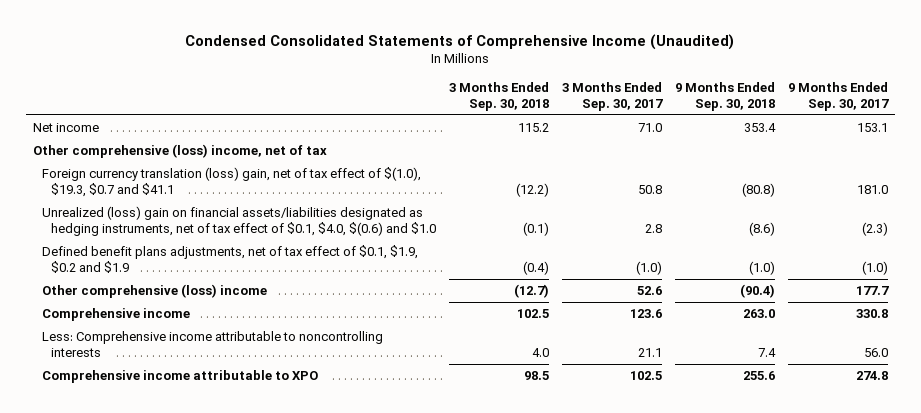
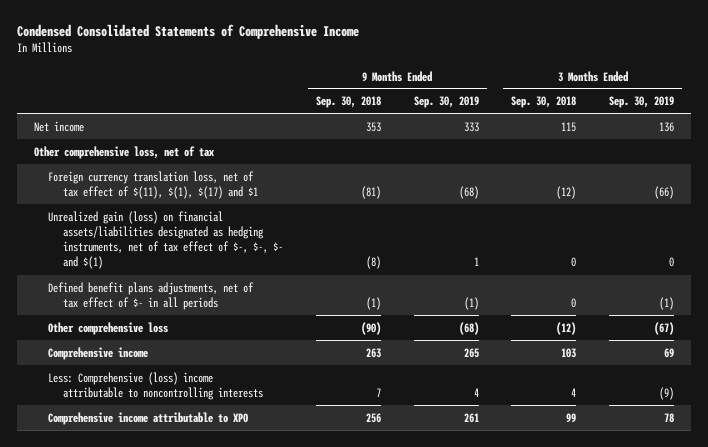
[185,33,735,50] Condensed Consolidated Statements of Comprehensive Income (Unaudited) -> [17,23,360,39] Condensed Consolidated Statements of Comprehensive Income
[562,81,664,111] 3 Months Ended Sep. 30, 2017 -> none
[788,81,890,111] 9 Months Ended Sep. 30, 2017 -> none
none -> [413,96,479,109] Sep. 30, 2019
none -> [609,96,675,109] Sep. 30, 2019
[518,122,550,132] 115.2 -> [561,121,577,132] 115
[744,122,777,132] 353.4 -> [365,121,381,132] 353
[32,143,327,158] Other comprehensive (loss) income, net of tax -> [33,145,214,159] Other comprehensive loss, net of tax
[41,166,421,197] Foreign currency translation (loss) gain, net of tax effect of $(1.0), $19.3, $0.7 and $41.1 -> [48,170,259,199] Foreign currency translation loss, net of tax effect of $(11), $(1), $(17) and $1
[516,182,550,197] (12.2) -> [556,185,577,199] (12)
[742,182,776,197] (80.8) -> [360,185,381,199] (81)
[41,205,437,236] Unrealized (loss) gain on financial assets/liabilities designated as hedging instruments, net of tax effect of $0.1, $4.0, $(0.6) and $1.0 -> [48,210,284,270] Unrealized gain (loss) on financial assets/liabilities designated as hedging instruments, net of tax effect of $-, $-, $- and $(1)
[523,221,550,236] (0.1) -> [571,257,577,268] 0
[749,221,776,236] (8.6) -> [365,256,381,270] (8)
[41,244,418,273] Defined benefit plans adjustments, net of tax effect of $0.1, $1.9, $0.2 and $1.9 -> [48,281,255,310] Defined benefit plans adjustments, net of tax effect of $- in all periods
[523,260,550,275] (0.4) -> [571,297,577,308] 0
[749,260,776,275] (1.0) -> [365,296,381,310] (1)
[41,283,267,298] Other comprehensive (loss) income -> [48,321,169,335] Other comprehensive loss
[514,283,550,298] (12.7) -> [556,321,577,335] (12)
[740,283,776,298] (90.4) -> [360,321,381,335] (90)
[517,308,550,318] 102.5 -> [561,347,577,358] 103
[743,308,776,318] 263.0 -> [365,347,381,358] 263
[41,330,383,357] Less: Comprehensive income attributable to noncontrolling interests -> [48,371,264,400] Less: Comprehensive (loss) income attributable to noncontrolling interests
[532,347,550,357] 4.0 -> [571,387,577,397] 4
[758,347,777,357] 7.4 -> [375,387,381,397] 7
[524,370,550,380] 98.5 -> [566,412,577,422] 99
[743,370,776,380] 255.6 -> [365,412,381,423] 256

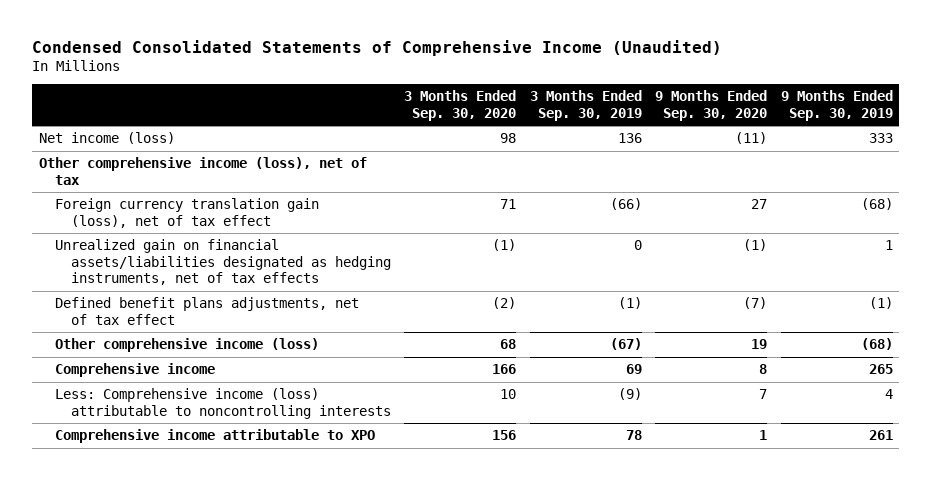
[17,23,360,39] Condensed Consolidated Statements of Comprehensive Income -> [32,39,723,56] Condensed Consolidated Statements of Comprehensive Income (Unaudited)
[315,96,381,109] Sep. 30, 2018 -> none
[511,96,577,109] Sep. 30, 2018 -> none
none -> [404,90,517,121] 3 Months Ended Sep. 30, 2020
none -> [655,90,768,121] 9 Months Ended Sep. 30, 2020
[33,120,84,132] Net income -> [38,132,175,145] Net income (loss)
[33,145,214,159] Other comprehensive loss, net of tax -> [38,157,367,185] Other comprehensive income (loss), net of tax
[48,170,259,199] Foreign currency translation loss, net of tax effect of $(11), $(1), $(17) and $1 -> [54,198,319,228] Foreign currency translation gain (loss), net of tax effect
[48,210,284,270] Unrealized gain (loss) on financial assets/liabilities designated as hedging instruments, net of tax effect of $-, $-, $- and $(1) -> [54,239,391,285] Unrealized gain on financial assets/liabilities designated as hedging instruments, net of tax effects
[48,281,255,310] Defined benefit plans adjustments, net of tax effect of $- in all periods -> [54,297,359,325] Defined benefit plans adjustments, net of tax effect
[48,321,169,335] Other comprehensive loss -> [54,338,319,353] Other comprehensive income (loss)
[48,371,264,400] Less: Comprehensive (loss) income attributable to noncontrolling interests -> [54,388,391,419] Less: Comprehensive income (loss) attributable to noncontrolling interests

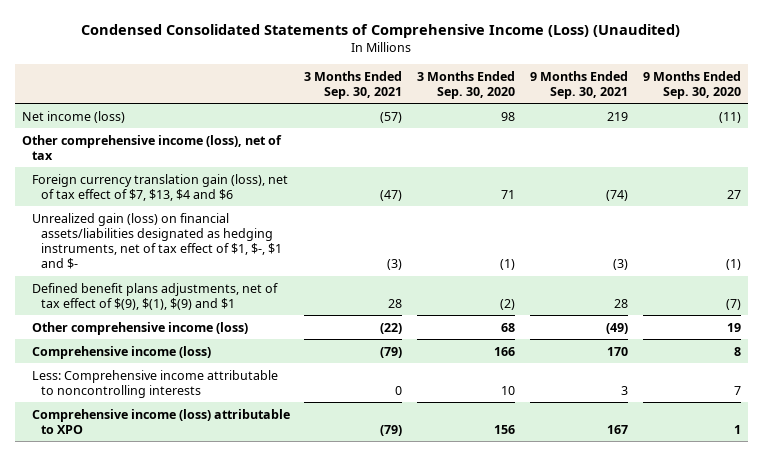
[32,39,723,56] Condensed Consolidated Statements of Comprehensive Income (Unaudited) -> [81,23,681,38] Condensed Consolidated Statements of Comprehensive Income (Loss) (Unaudited)
[529,90,642,121] 3 Months Ended Sep. 30, 2019 -> none
[780,90,893,121] 9 Months Ended Sep. 30, 2019 -> none
none -> [304,70,403,99] 3 Months Ended Sep. 30, 2021
none -> [529,70,628,99] 9 Months Ended Sep. 30, 2021
[54,198,319,228] Foreign currency translation gain (loss), net of tax effect -> [31,173,288,201] Foreign currency translation gain (loss), net of tax effect of $7, $13, $4 and $6
[54,239,391,285] Unrealized gain on financial assets/liabilities designated as hedging instruments, net of tax effects -> [31,212,283,270] Unrealized gain (loss) on financial assets/liabilities designated as hedging instruments, net of tax effect of $1, $-, $1 and $-
[54,297,359,325] Defined benefit plans adjustments, net of tax effect -> [31,282,278,310] Defined benefit plans adjustments, net of tax effect of $(9), $(1), $(9) and $1
[54,363,215,378] Comprehensive income -> [31,345,211,359] Comprehensive income (loss)
[54,388,391,419] Less: Comprehensive income (loss) attributable to noncontrolling interests -> [31,369,278,398] Less: Comprehensive income attributable to noncontrolling interests
[54,429,375,444] Comprehensive income attributable to XPO -> [31,408,290,434] Comprehensive income (loss) attributable to XPO

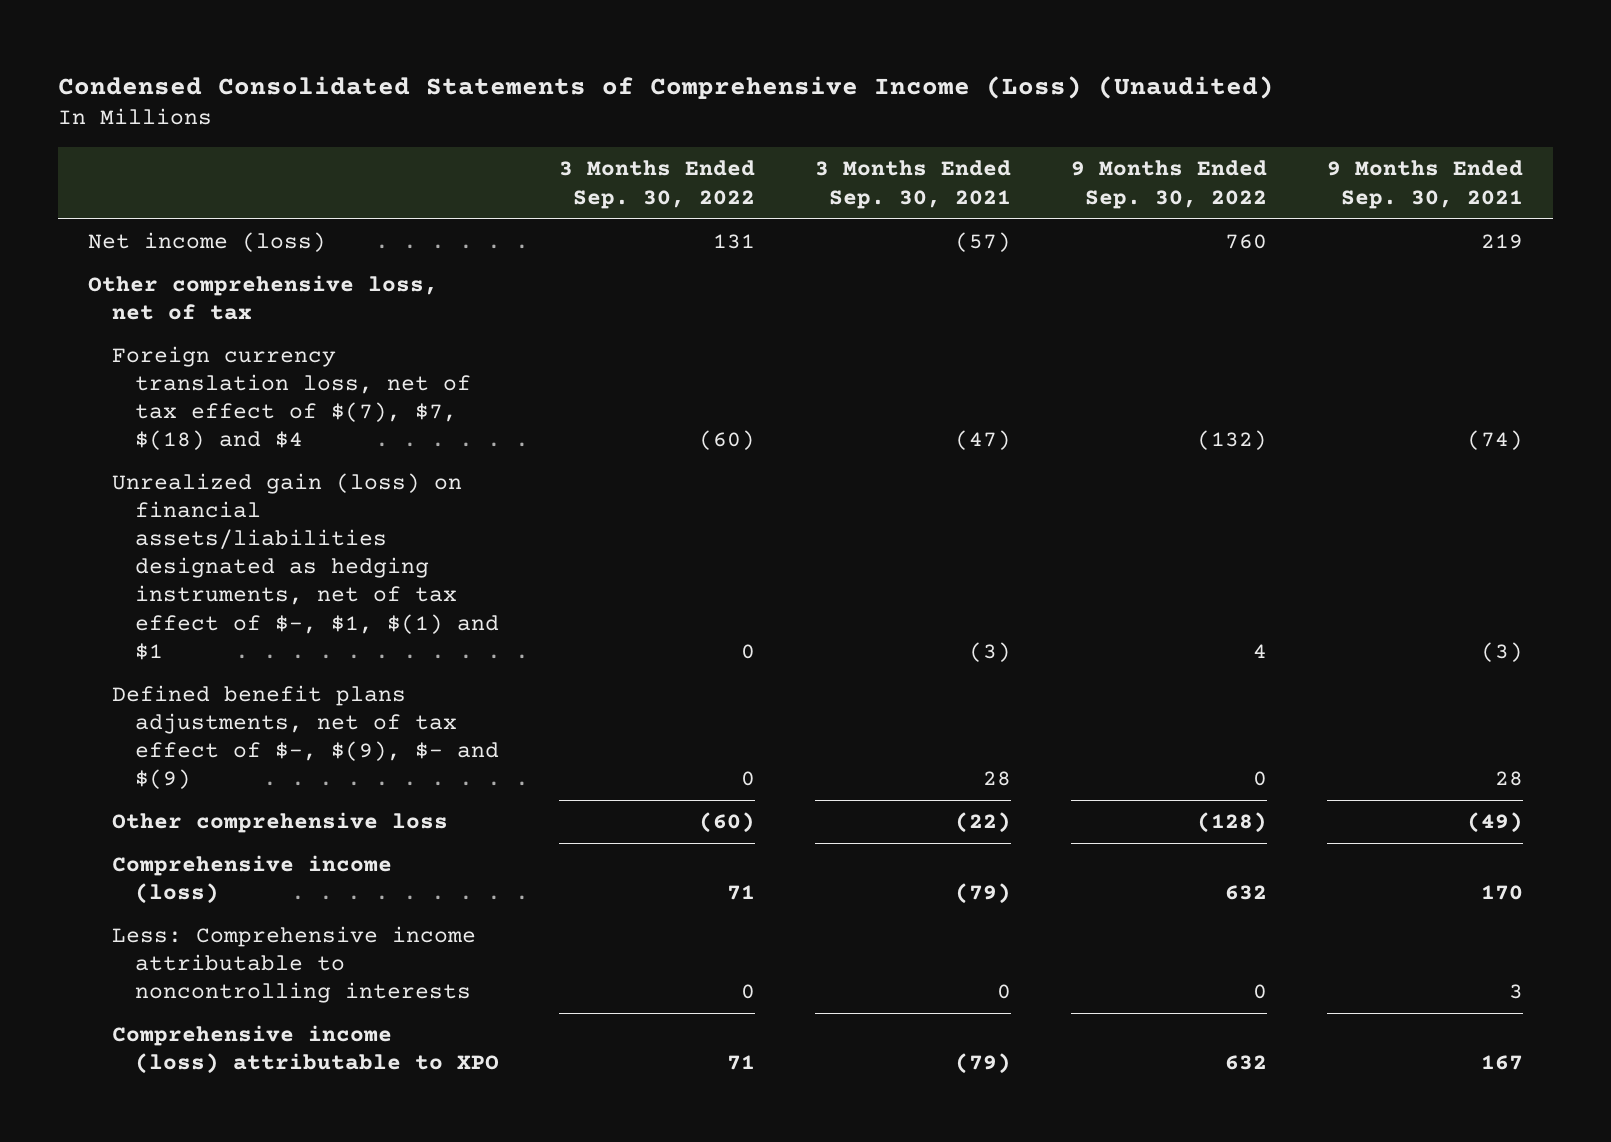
[417,70,516,99] 3 Months Ended Sep. 30, 2020 -> none
[642,70,741,99] 9 Months Ended Sep. 30, 2020 -> none
none -> [558,160,755,209] 3 Months Ended Sep. 30, 2022
none -> [1070,160,1267,209] 9 Months Ended Sep. 30, 2022
[22,134,283,160] Other comprehensive income (loss), net of tax -> [88,275,439,321] Other comprehensive loss, net of tax
[31,173,288,201] Foreign currency translation gain (loss), net of tax effect of $7, $13, $4 and $6 -> [111,346,472,451] Foreign currency translation loss, net of tax effect of $(7), $7, $(18) and $4
[31,212,283,270] Unrealized gain (loss) on financial assets/liabilities designated as hedging instruments, net of tax effect of $1, $-, $1 and $- -> [111,473,500,660] Unrealized gain (loss) on financial assets/liabilities designated as hedging instruments, net of tax effect of $-, $1, $(1) and $1
[31,282,278,310] Defined benefit plans adjustments, net of tax effect of $(9), $(1), $(9) and $1 -> [111,685,500,790] Defined benefit plans adjustments, net of tax effect of $-, $(9), $- and $(9)
[31,321,248,335] Other comprehensive income (loss) -> [111,812,448,834] Other comprehensive loss

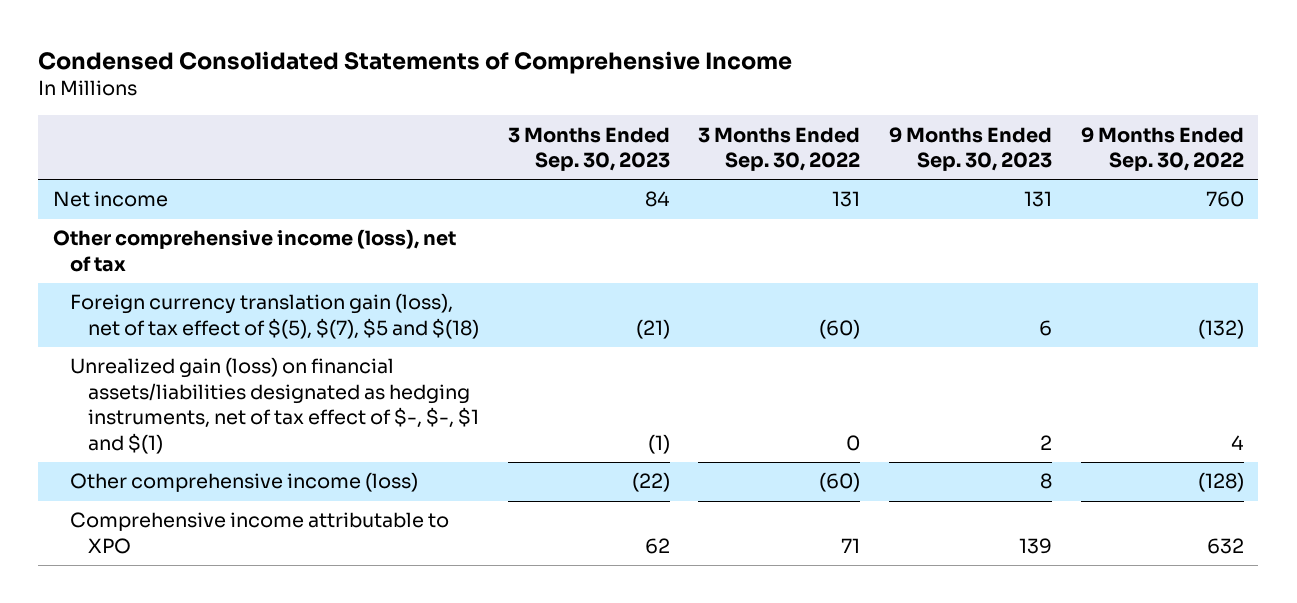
[58,75,1275,99] Condensed Consolidated Statements of Comprehensive Income (Loss) (Unaudited) -> [38,50,793,74] Condensed Consolidated Statements of Comprehensive Income
[814,160,1011,209] 3 Months Ended Sep. 30, 2021 -> none
[1326,160,1523,209] 9 Months Ended Sep. 30, 2021 -> none
none -> [507,126,670,172] 3 Months Ended Sep. 30, 2023
none -> [889,126,1053,172] 9 Months Ended Sep. 30, 2023
[111,685,500,790] Defined benefit plans adjustments, net of tax effect of $-, $(9), $- and $(9) -> none
[111,855,392,905] Comprehensive income (loss) -> none
[111,926,476,1004] Less: Comprehensive income attributable to noncontrolling interests -> none
[88,232,327,253] Net income (loss) -> [52,191,168,208] Net income
[88,275,439,321] Other comprehensive loss, net of tax -> [52,229,456,272] Other comprehensive income (loss), net of tax
[111,346,472,451] Foreign currency translation loss, net of tax effect of $(7), $7, $(18) and $4 -> [70,293,479,339] Foreign currency translation gain (loss), net of tax effect of $(5), $(7), $5 and $(18)
[111,473,500,660] Unrealized gain (loss) on financial assets/liabilities designated as hedging instruments, net of tax effect of $-, $1, $(1) and $1 -> [70,357,479,454] Unrealized gain (loss) on financial assets/liabilities designated as hedging instruments, net of tax effect of $-, $-, $1 and $(1)
[111,812,448,834] Other comprehensive loss -> [70,472,419,493] Other comprehensive income (loss)
[111,1025,500,1075] Comprehensive income (loss) attributable to XPO -> [70,512,450,554] Comprehensive income attributable to XPO

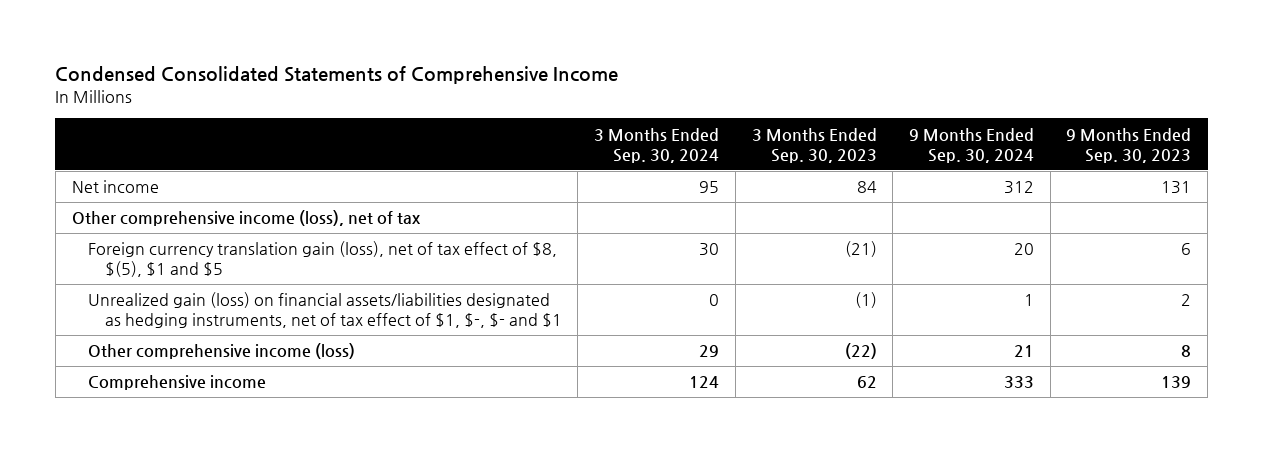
[698,126,861,172] 3 Months Ended Sep. 30, 2022 -> none
[1080,126,1244,172] 9 Months Ended Sep. 30, 2022 -> none
none -> [594,127,720,163] 3 Months Ended Sep. 30, 2024
none -> [908,127,1034,163] 9 Months Ended Sep. 30, 2024
[70,293,479,339] Foreign currency translation gain (loss), net of tax effect of $(5), $(7), $5 and $(18) -> [88,241,558,278] Foreign currency translation gain (loss), net of tax effect of $8, $(5), $1 and $5
[70,357,479,454] Unrealized gain (loss) on financial assets/liabilities designated as hedging instruments, net of tax effect of $-, $-, $1 and $(1) -> [88,292,562,329] Unrealized gain (loss) on financial assets/liabilities designated as hedging instruments, net of tax effect of $1, $-, $- and $1
[70,512,450,554] Comprehensive income attributable to XPO -> [88,375,267,391] Comprehensive income

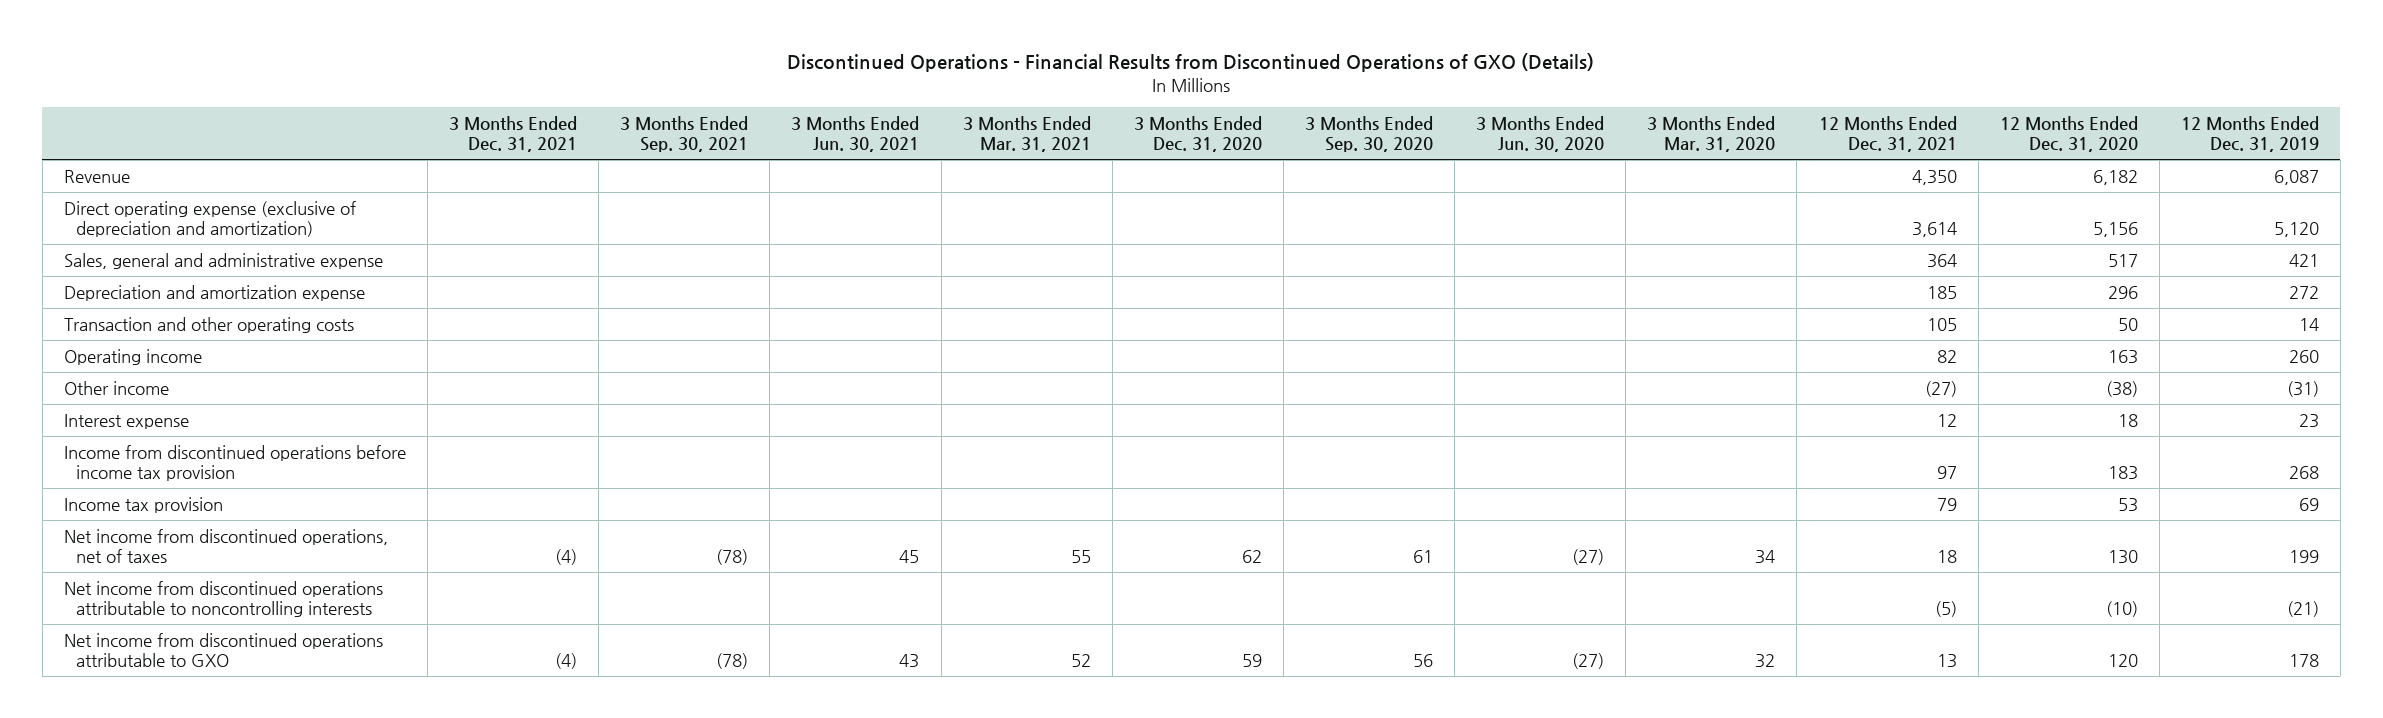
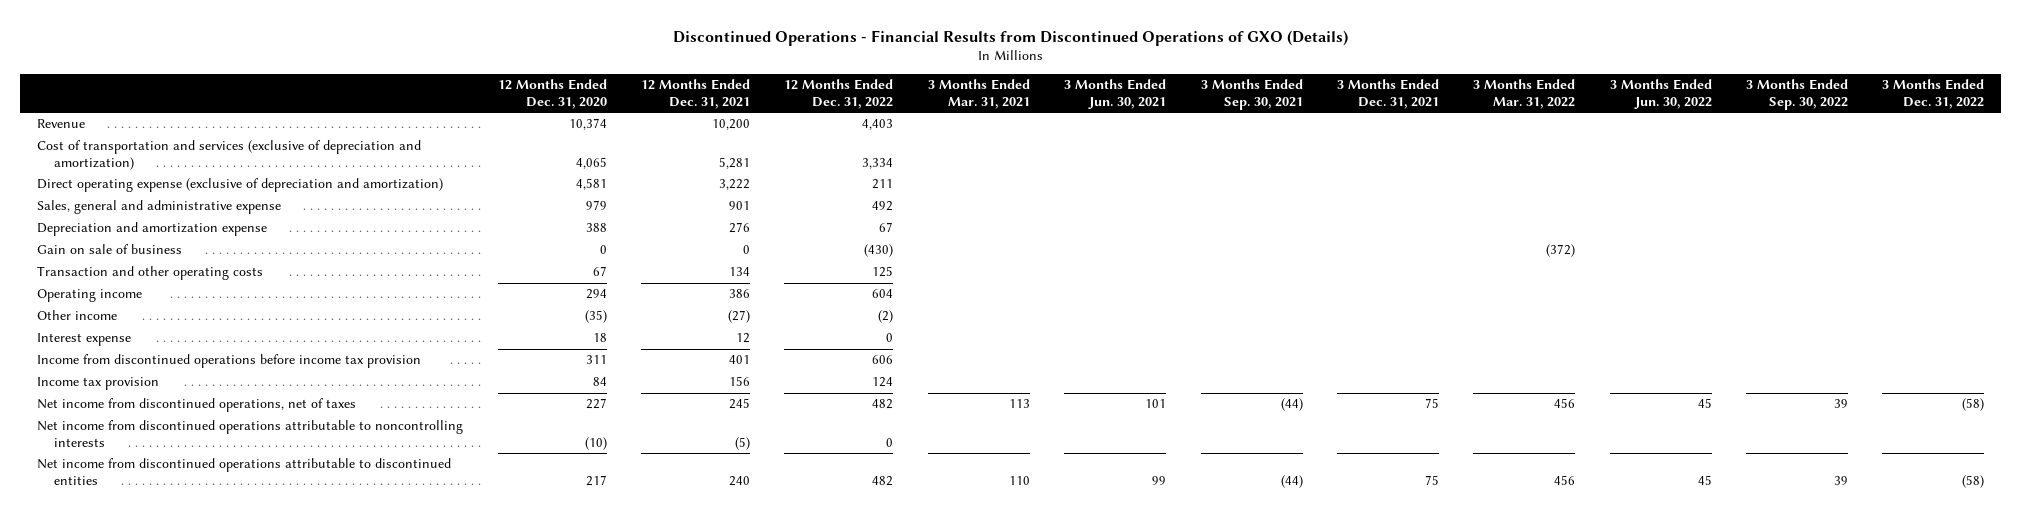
[1133,116,1262,153] 3 Months Ended Dec. 31, 2020 -> none
[1304,116,1433,153] 3 Months Ended Sep. 30, 2020 -> none
[1476,116,1605,153] 3 Months Ended Jun. 30, 2020 -> none
[1647,116,1776,153] 3 Months Ended Mar. 31, 2020 -> none
[2180,116,2319,153] 12 Months Ended Dec. 31, 2019 -> none
none -> [784,79,894,109] 12 Months Ended Dec. 31, 2022
none -> [1473,79,1576,109] 3 Months Ended Mar. 31, 2022
none -> [1609,79,1712,109] 3 Months Ended Jun. 30, 2022
none -> [1745,79,1848,110] 3 Months Ended Sep. 30, 2022
none -> [1882,79,1985,109] 3 Months Ended Dec. 31, 2022
[1911,169,1957,185] 4,350 -> [712,119,751,131] 10,200
[2092,169,2138,185] 6,182 -> [568,118,607,131] 10,374
none -> [37,140,422,170] Cost of transportation and services (exclusive of depreciation and amortization)
[1911,221,1957,237] 3,614 -> [719,179,751,191] 3,222
[2092,221,2138,237] 5,156 -> [575,178,607,191] 4,581
[1926,253,1957,268] 364 -> [729,201,751,211] 901
[2107,253,2138,267] 517 -> [585,200,607,211] 979
[1926,285,1957,299] 185 -> [729,222,751,234] 276
[2107,285,2138,299] 296 -> [585,223,607,233] 388
none -> [37,244,183,255] Gain on sale of business
[1926,317,1957,331] 105 -> [729,267,751,277] 134
[2117,317,2138,331] 50 -> [592,266,607,277] 67
[1936,349,1957,363] 82 -> [729,289,751,299] 386
[2107,349,2138,364] 163 -> [585,289,607,300] 294
[2105,380,2138,397] (38) -> [584,310,607,324] (35)
[1936,465,1957,479] 97 -> [729,355,751,365] 401
[2107,465,2138,480] 183 -> [585,355,607,365] 311
[1936,497,1957,511] 79 -> [729,376,751,387] 156
[2117,497,2138,512] 53 -> [592,377,607,387] 84
[555,548,578,565] (4) -> [1424,398,1439,409] 75
[716,548,749,565] (78) -> [1280,398,1303,412] (44)
[899,549,920,563] 45 -> [1145,399,1167,409] 101
[1070,549,1091,563] 55 -> [1008,399,1030,409] 113
[1936,549,1957,563] 18 -> [729,398,751,410] 245
[2107,549,2138,564] 130 -> [585,398,607,410] 227
[63,632,383,667] Net income from discontinued operations attributable to GXO -> [37,458,452,485] Net income from discontinued operations attributable to discontinued entities
[555,652,578,669] (4) -> [1424,474,1439,485] 75
[716,652,749,669] (78) -> [1280,474,1303,488] (44)
[899,653,920,668] 43 -> [1152,475,1167,485] 99
[1070,653,1091,667] 52 -> [1008,475,1030,485] 110
[1936,653,1957,668] 13 -> [729,475,751,486] 240
[2107,653,2138,667] 120 -> [585,474,607,486] 217

